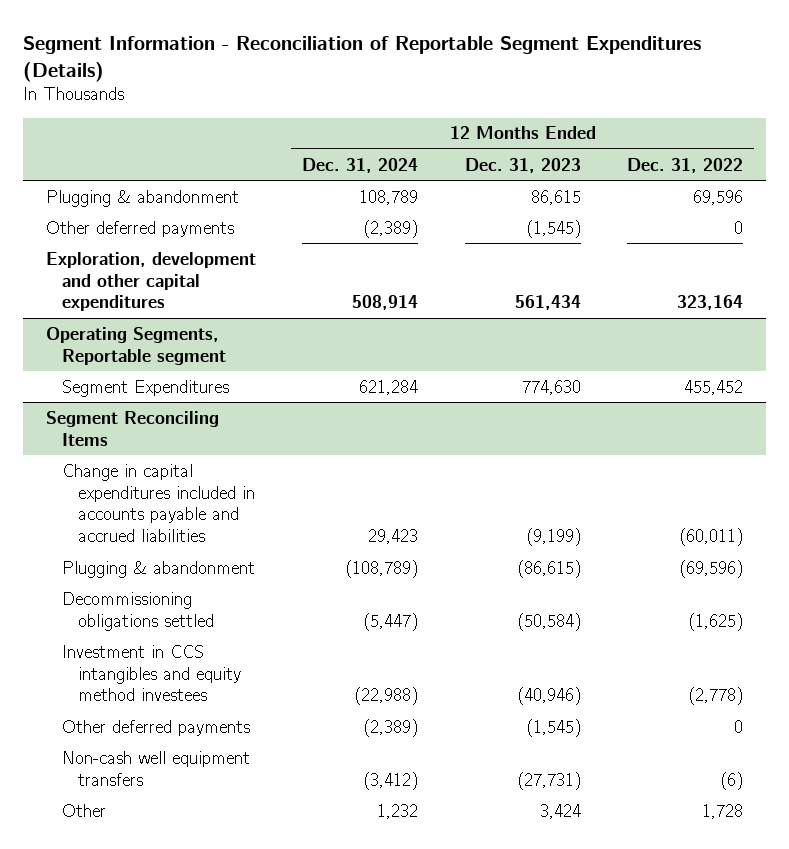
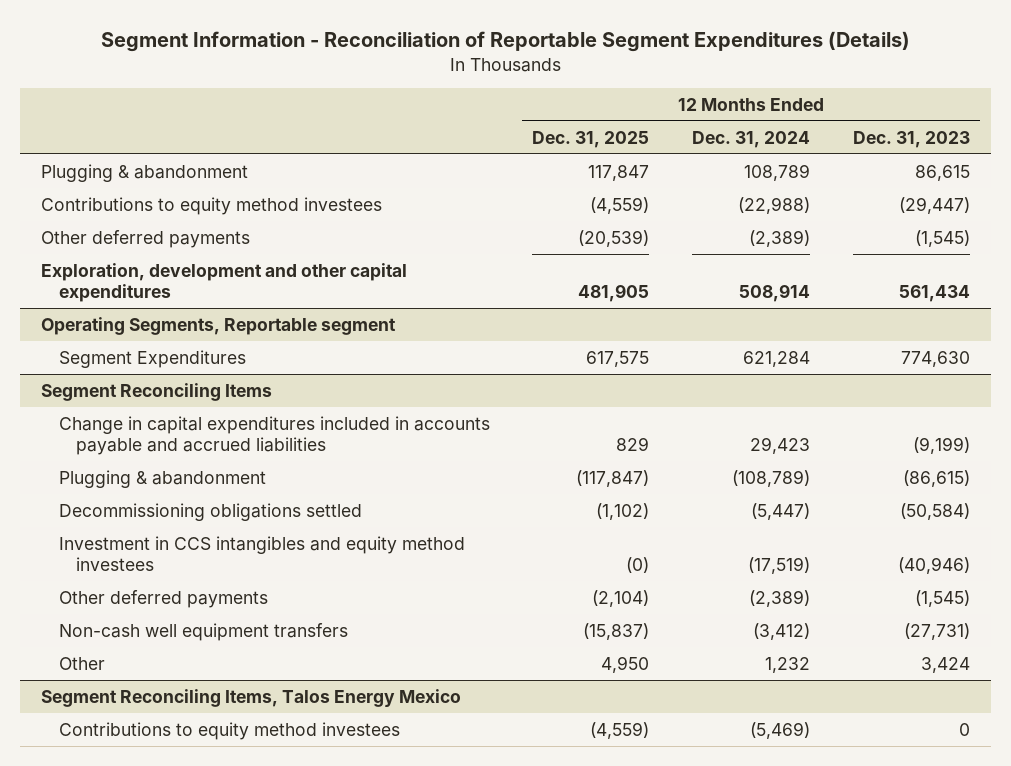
[626,157,743,173] Dec. 31, 2022 -> none
none -> [532,130,650,148] Dec. 31, 2025
none -> [41,196,383,215] Contributions to equity method investees
[354,687,419,706] (22,988) -> [748,557,811,575] (17,519)
none -> [41,688,462,707] Segment Reconciling Items, Talos Energy Mexico
none -> [58,721,400,740] Contributions to equity method investees

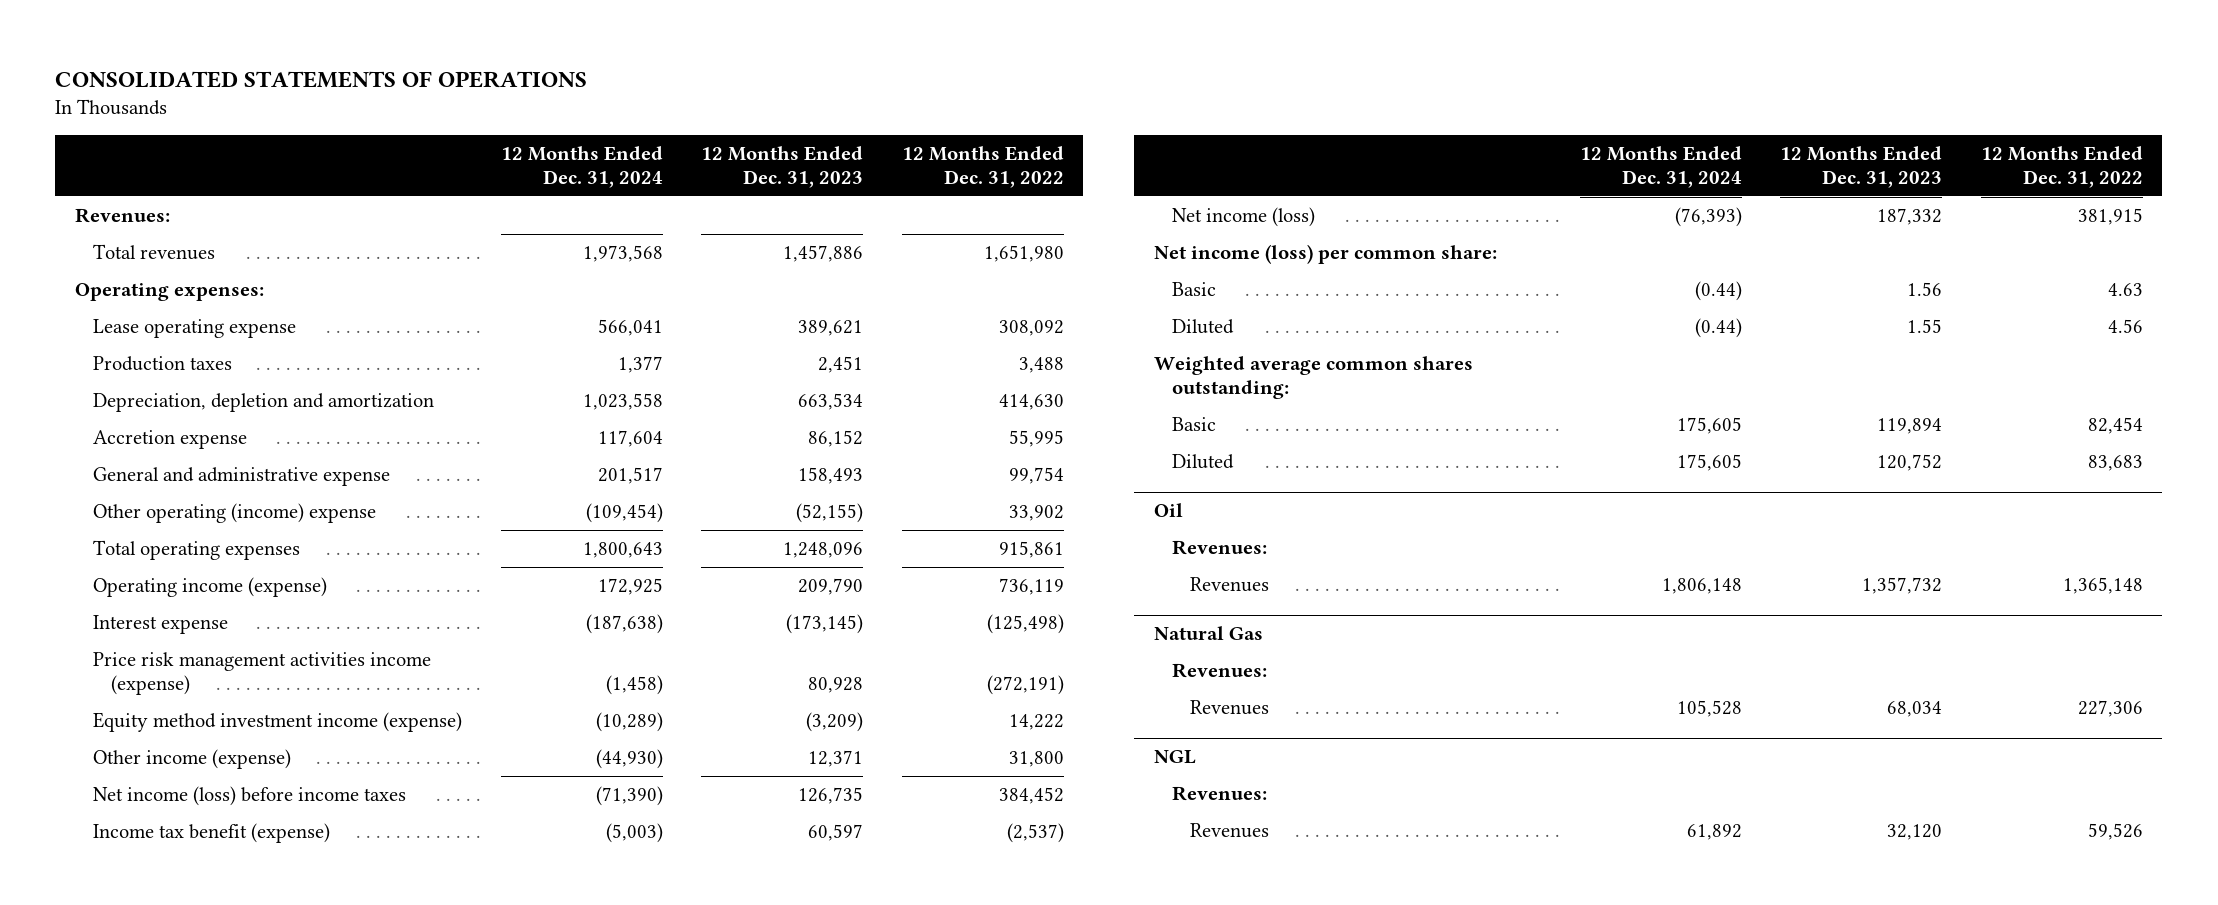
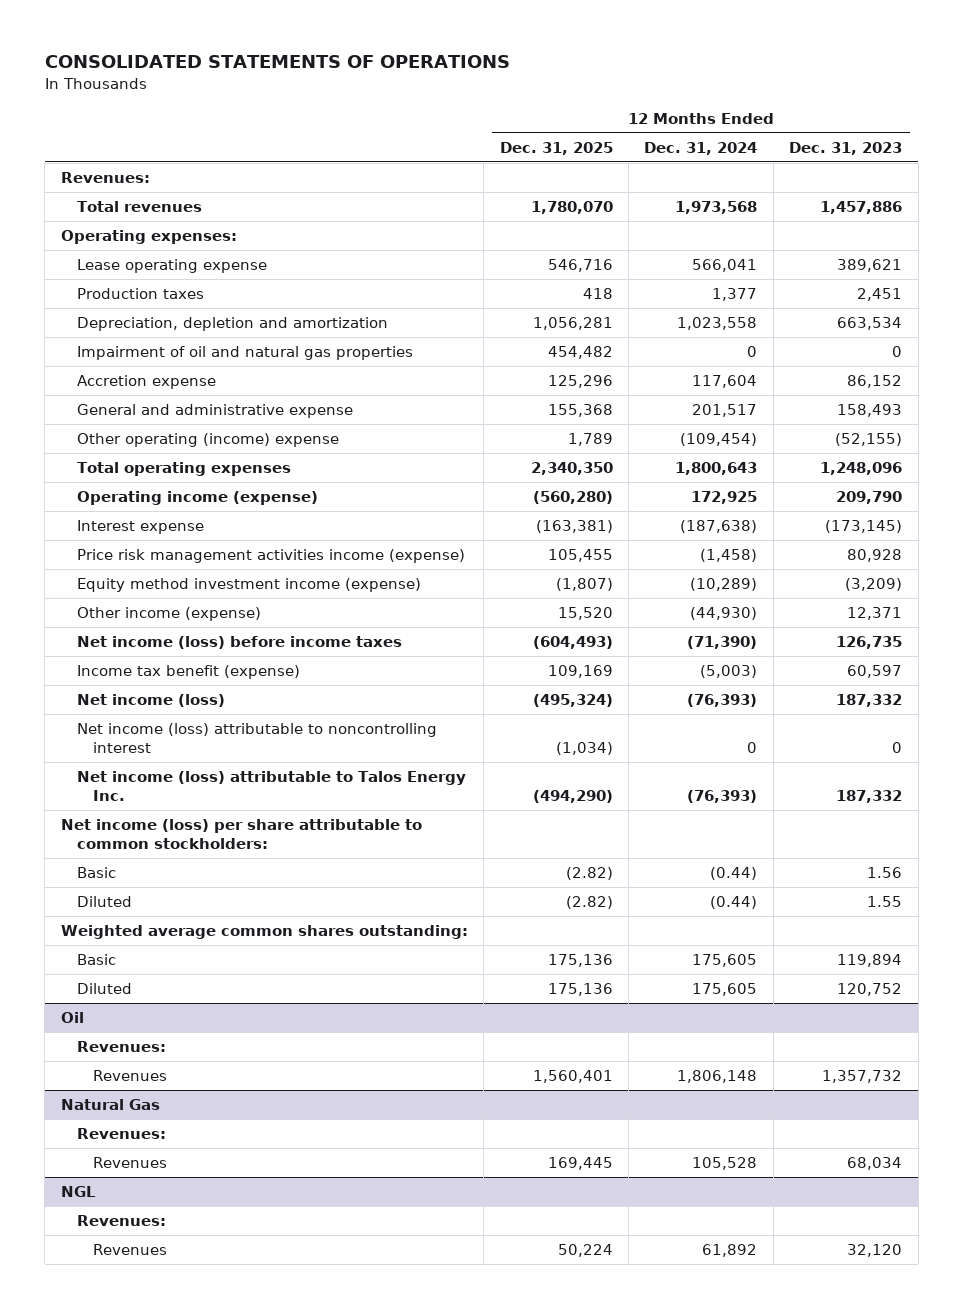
[902,145,1065,188] 12 Months Ended Dec. 31, 2022 -> none
none -> [499,141,613,155] Dec. 31, 2025
none -> [77,346,414,361] Impairment of oil and natural gas properties
none -> [77,723,438,754] Net income (loss) attributable to noncontrolling interest
none -> [77,771,467,802] Net income (loss) attributable to Talos Energy Inc.
[1153,244,1497,265] Net income (loss) per common share: -> [60,819,422,850] Net income (loss) per share attributable to common stockholders:

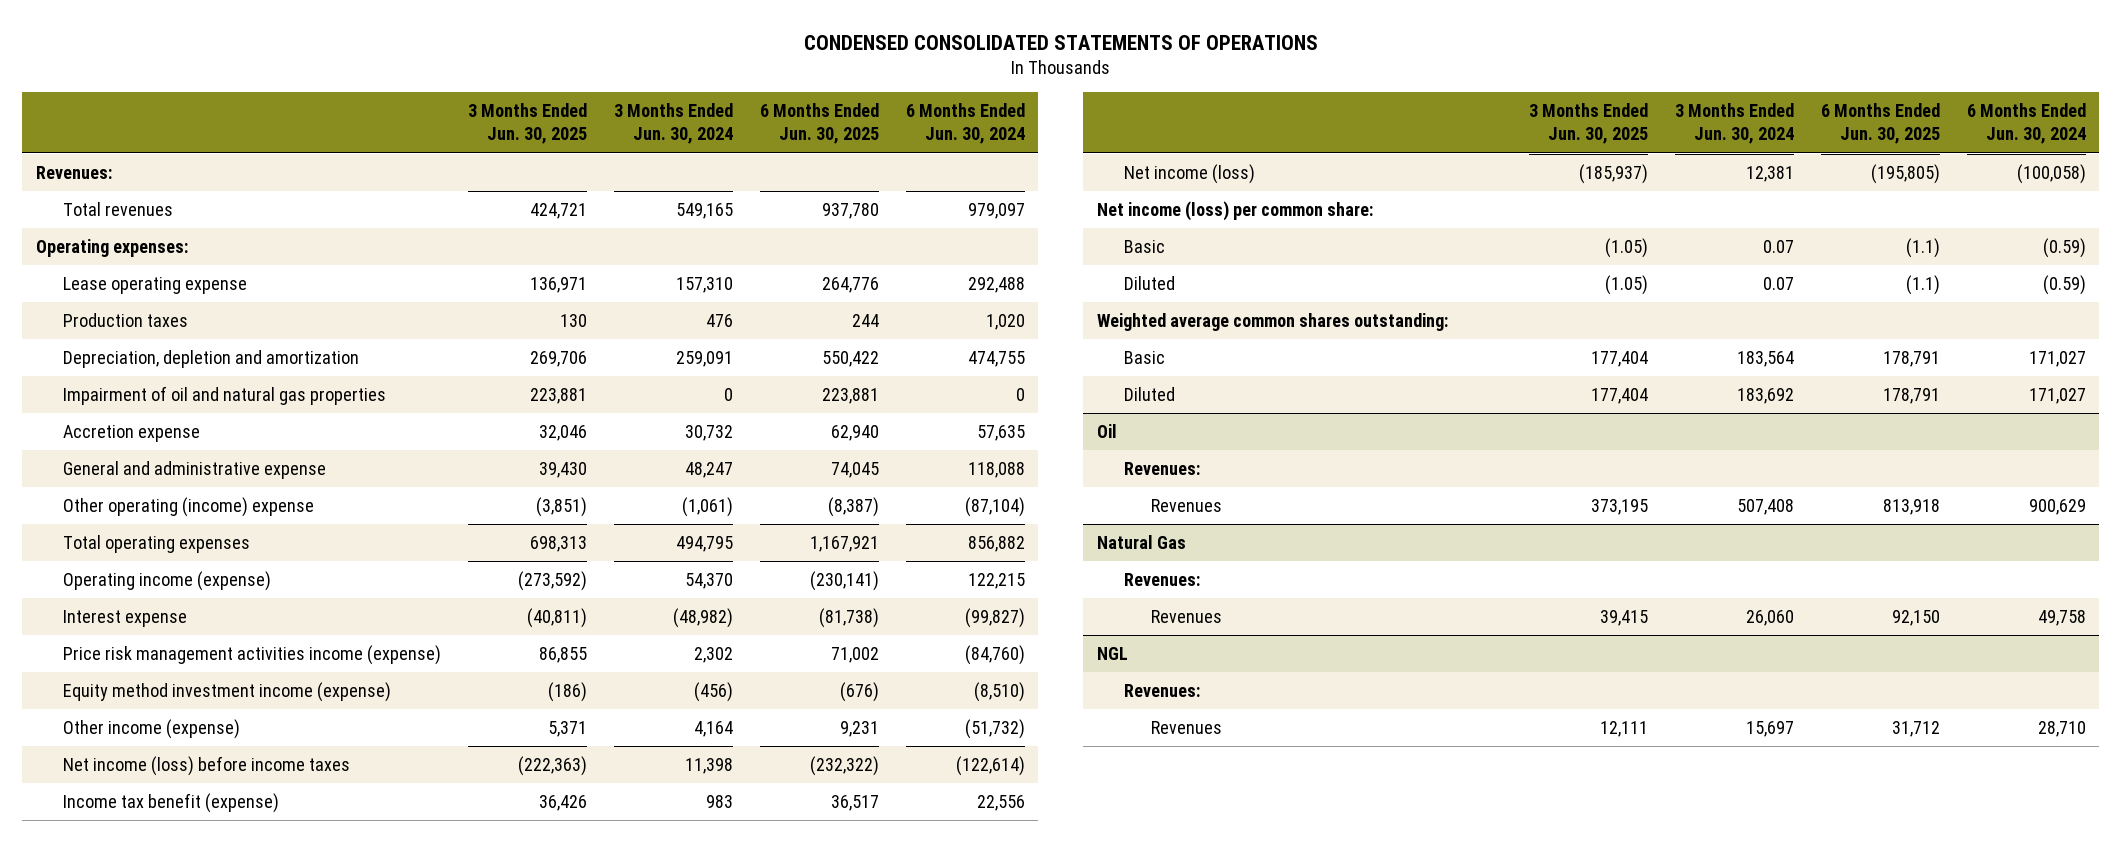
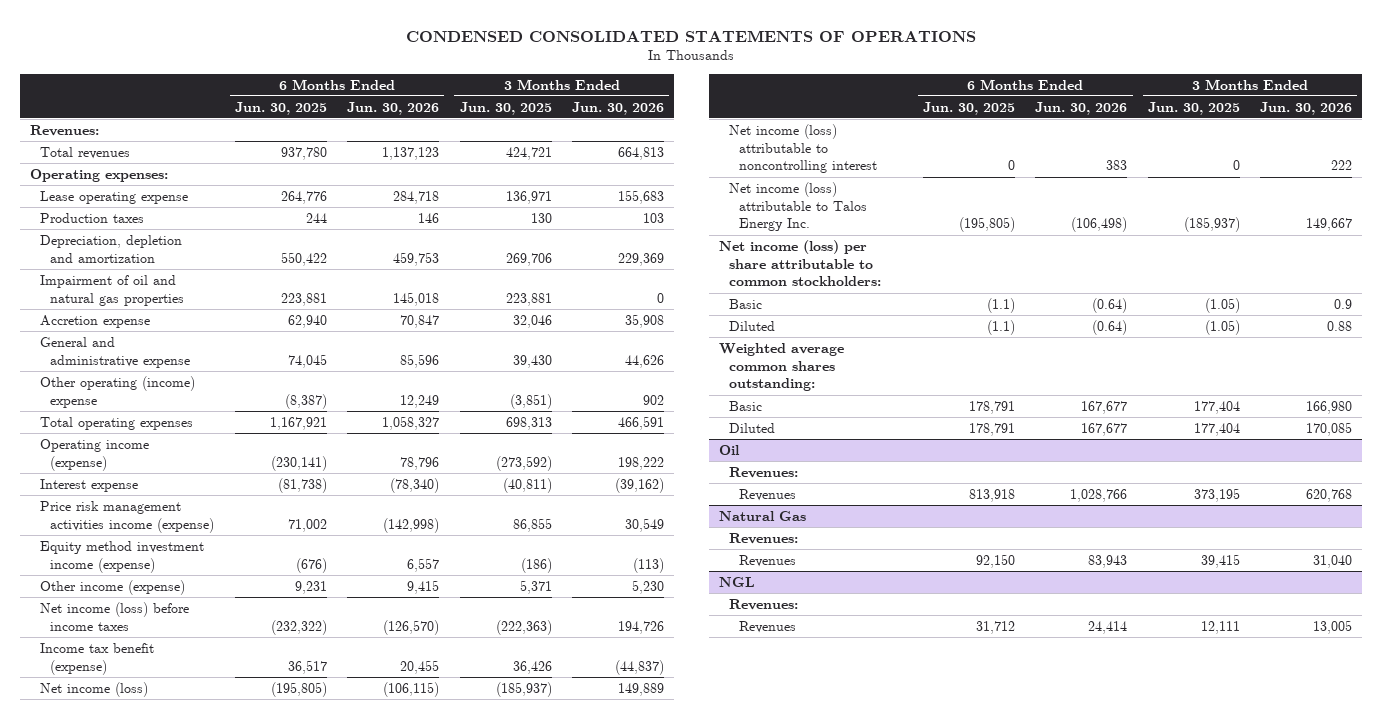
[613,103,733,145] 3 Months Ended Jun. 30, 2024 -> none
[905,103,1025,145] 6 Months Ended Jun. 30, 2024 -> none
none -> [347,101,440,115] Jun. 30, 2026
none -> [571,101,664,115] Jun. 30, 2026
none -> [728,123,877,174] Net income (loss) attributable to noncontrolling interest
none -> [728,181,867,232] Net income (loss) attributable to Talos Energy Inc.
[1096,201,1373,222] Net income (loss) per common share: -> [718,239,881,287] Net income (loss) per share attributable to common stockholders:

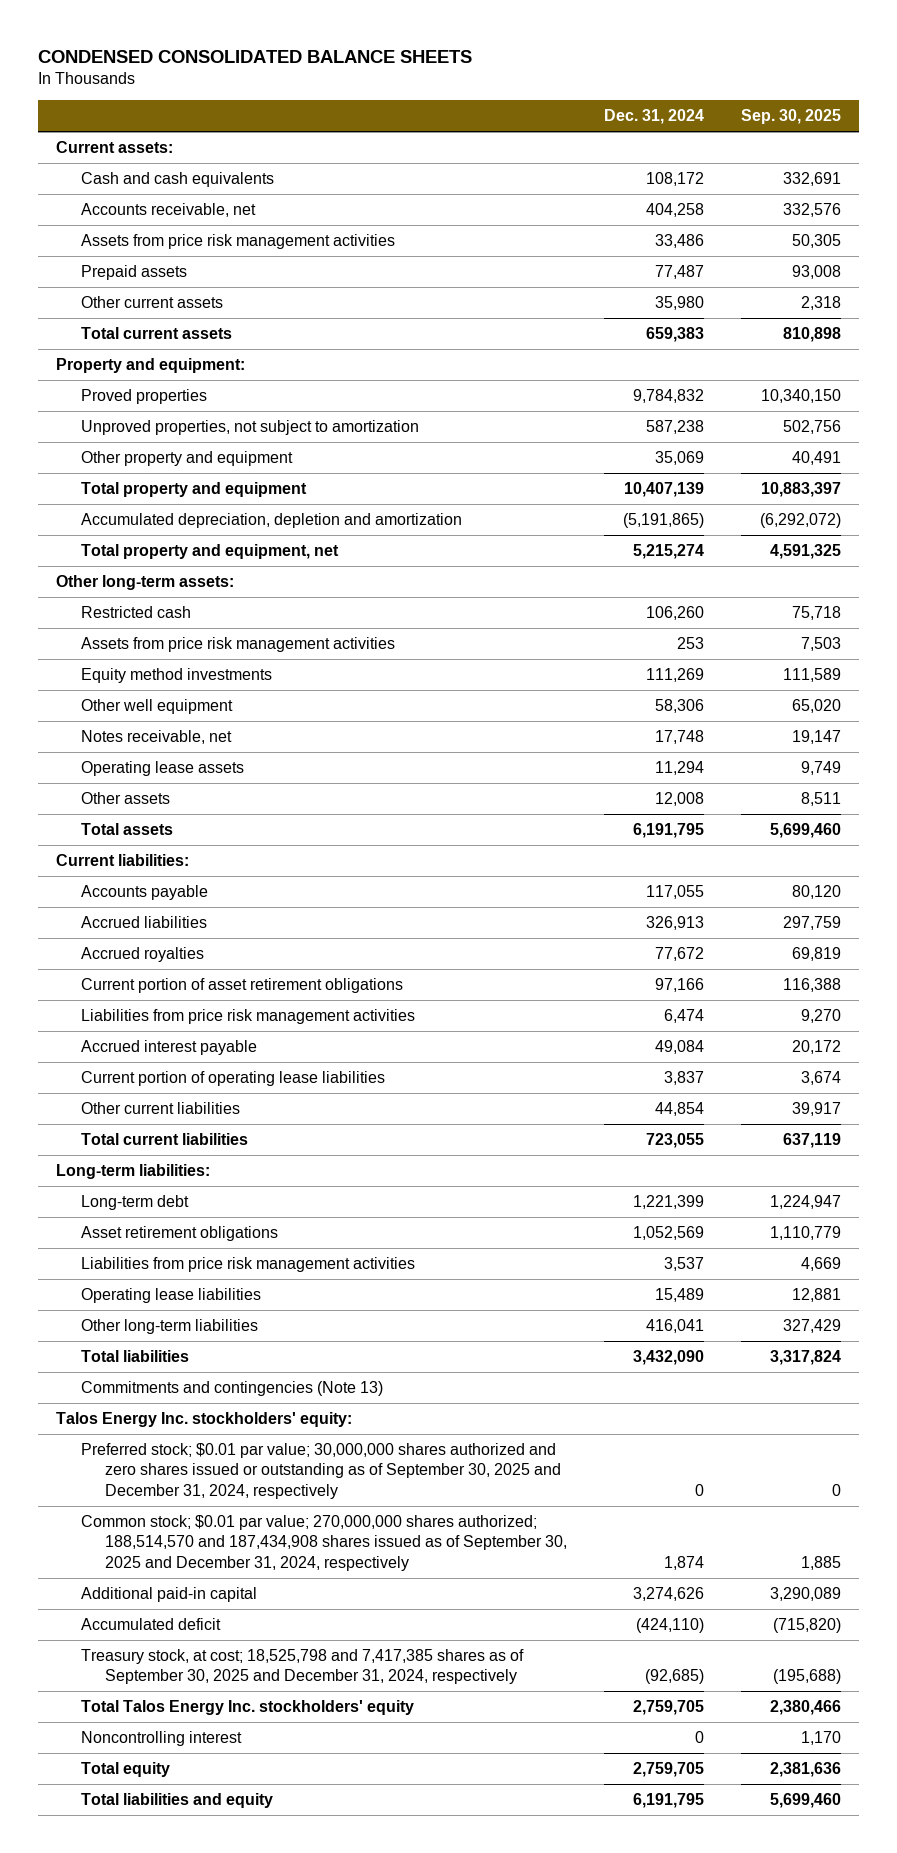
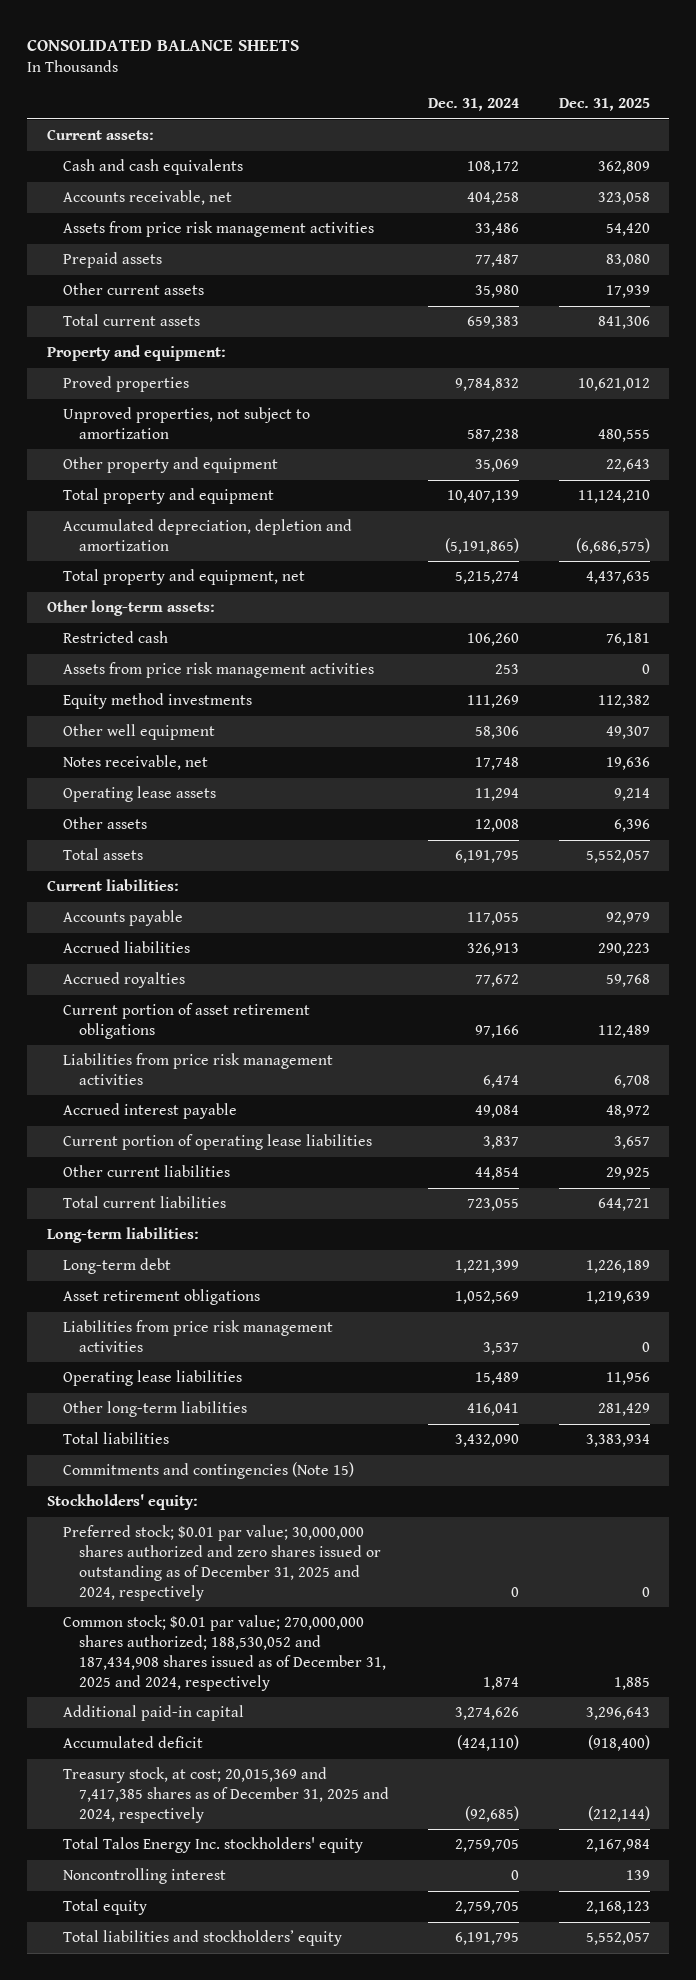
[37,49,472,63] CONDENSED CONSOLIDATED BALANCE SHEETS -> [27,40,300,52] CONSOLIDATED BALANCE SHEETS
[740,109,841,125] Sep. 30, 2025 -> none
none -> [558,98,650,112] Dec. 31, 2025
[80,1381,383,1397] Commitments and contingencies (Note 13) -> [62,1462,354,1480] Commitments and contingencies (Note 15)
[56,1412,353,1428] Talos Energy Inc. stockholders' equity: -> [46,1494,198,1511] Stockholders' equity:
[80,1443,562,1499] Preferred stock; $0.01 par value; 30,000,000 shares authorized and zero shares issued or outstanding as of September 30, 2025 and December 31, 2024, respectively -> [62,1525,382,1601] Preferred stock; $0.01 par value; 30,000,000 shares authorized and zero shares issued or outstanding as of December 31, 2025 and 2024, respectively
[80,1515,568,1571] Common stock; $0.01 par value; 270,000,000 shares authorized; 188,514,570 and 187,434,908 shares issued as of September 30, 2025 and December 31, 2024, respectively -> [62,1615,387,1691] Common stock; $0.01 par value; 270,000,000 shares authorized; 188,530,052 and 187,434,908 shares issued as of December 31, 2025 and 2024, respectively
[80,1649,524,1685] Treasury stock, at cost; 18,525,798 and 7,417,385 shares as of September 30, 2025 and December 31, 2024, respectively -> [62,1767,390,1823] Treasury stock, at cost; 20,015,369 and 7,417,385 shares as of December 31, 2025 and 2024, respectively
[80,1793,273,1809] Total liabilities and equity -> [62,1930,342,1947] Total liabilities and stockholdersʼ equity

